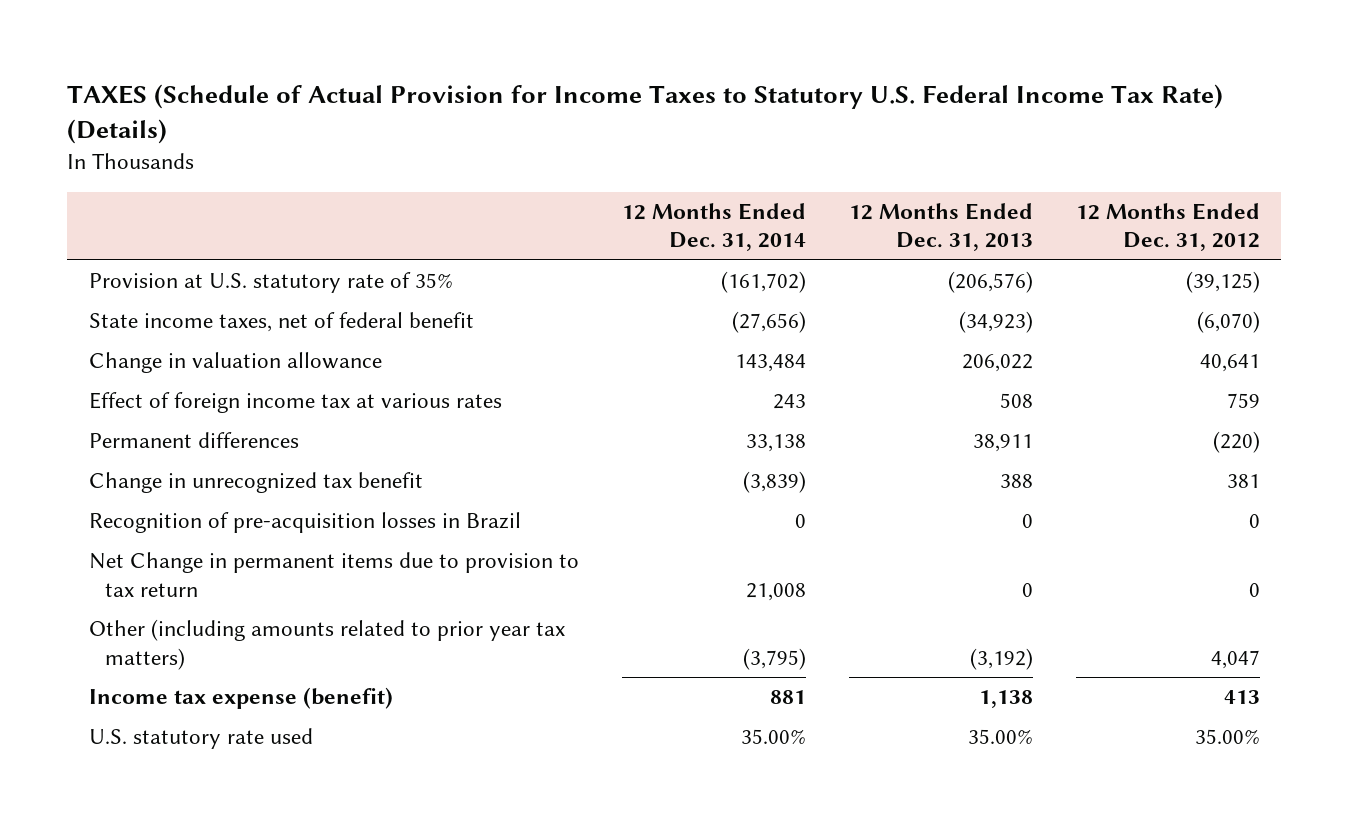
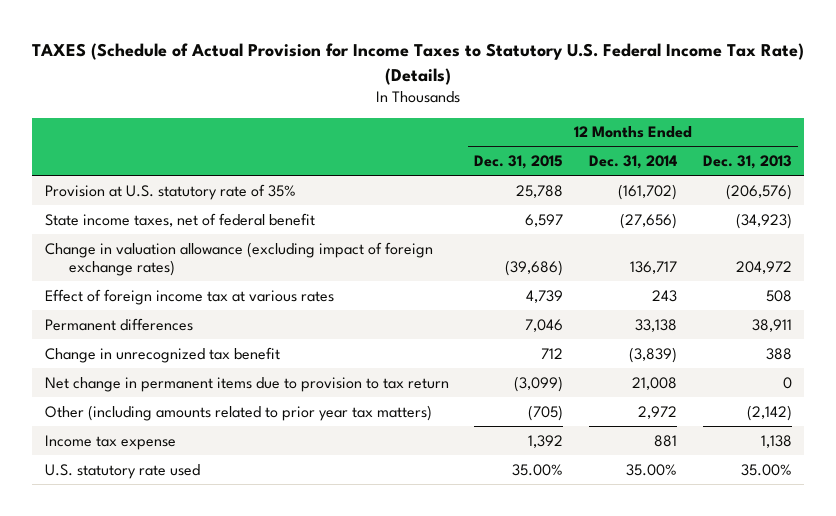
[1075,202,1260,252] 12 Months Ended Dec. 31, 2012 -> none
none -> [474,155,564,170] Dec. 31, 2015
[88,352,382,374] Change in valuation allowance -> none
none -> [44,241,433,277] Change in valuation allowance (excluding impact of foreign exchange rates)
[88,512,521,534] Recognition of pre-acquisition losses in Brazil -> none
[88,552,579,597] Net Change in permanent items due to provision to tax return -> [44,376,449,392] Net change in permanent items due to provision to tax return
[742,647,806,670] (3,795) -> [637,405,677,419] 2,972
[969,647,1033,670] (3,192) -> [746,404,792,421] (2,142)
[88,687,393,710] Income tax expense (benefit) -> [44,434,176,450] Income tax expense

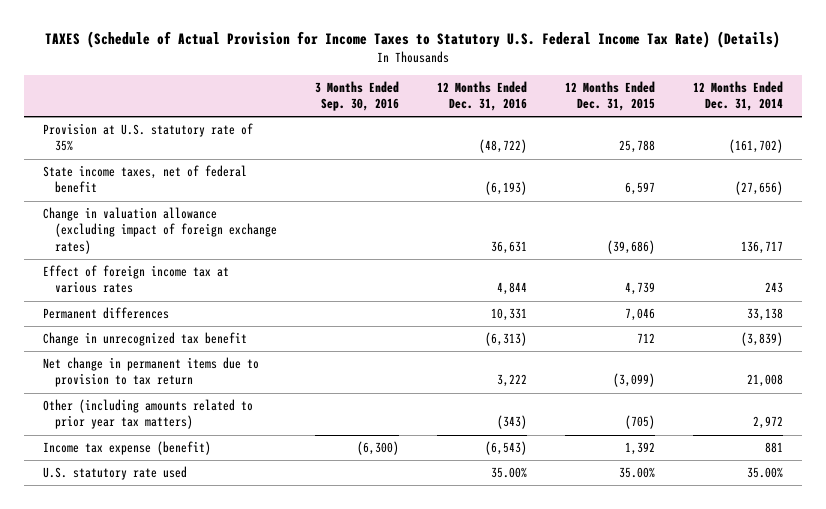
[702,155,792,170] Dec. 31, 2013 -> none
none -> [314,80,399,111] 3 Months Ended Sep. 30, 2016
none -> [436,80,527,111] 12 Months Ended Dec. 31, 2016
[44,434,176,450] Income tax expense -> [43,441,212,456] Income tax expense (benefit)

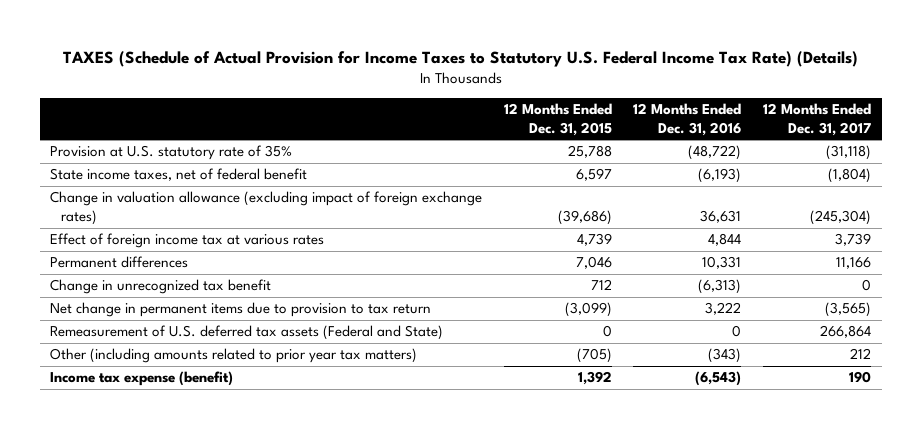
[314,80,399,111] 3 Months Ended Sep. 30, 2016 -> none
[692,80,783,111] 12 Months Ended Dec. 31, 2014 -> none
none -> [762,103,871,136] 12 Months Ended Dec. 31, 2017
none -> [50,325,444,341] Remeasurement of U.S. deferred tax assets (Federal and State)
[43,466,188,481] U.S. statutory rate used -> none

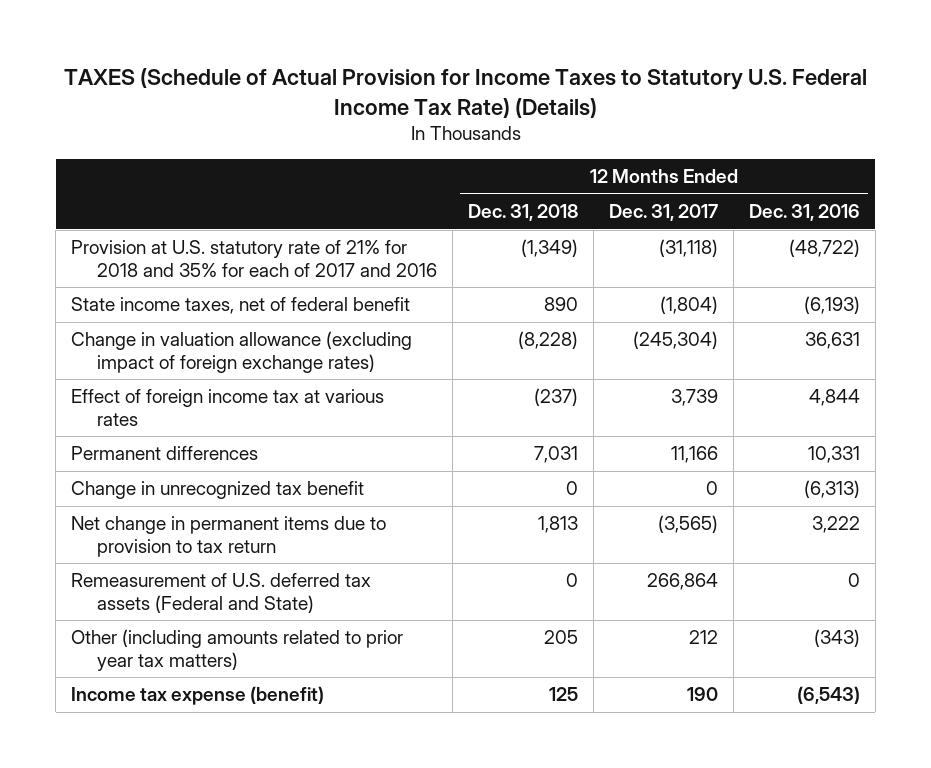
[503,103,612,136] 12 Months Ended Dec. 31, 2015 -> none
none -> [467,204,578,222] Dec. 31, 2018
[50,145,293,161] Provision at U.S. statutory rate of 35% -> [71,240,437,277] Provision at U.S. statutory rate of 21% for 2018 and 35% for each of 2017 and 2016

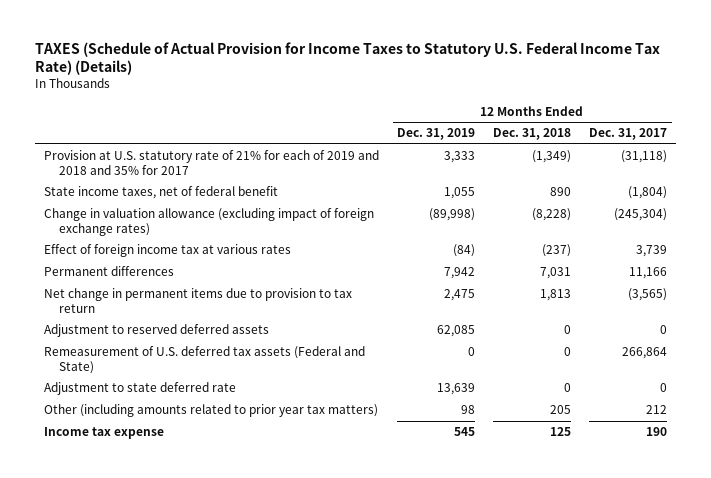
[748,204,860,222] Dec. 31, 2016 -> none
none -> [397,128,476,141] Dec. 31, 2019
[71,240,437,277] Provision at U.S. statutory rate of 21% for 2018 and 35% for each of 2017 and 2016 -> [44,150,380,175] Provision at U.S. statutory rate of 21% for each of 2019 and 2018 and 35% for 2017
[71,481,365,500] Change in unrecognized tax benefit -> none
none -> [44,324,270,338] Adjustment to reserved deferred assets
none -> [44,382,237,396] Adjustment to state deferred rate
[71,686,325,706] Income tax expense (benefit) -> [44,427,165,440] Income tax expense

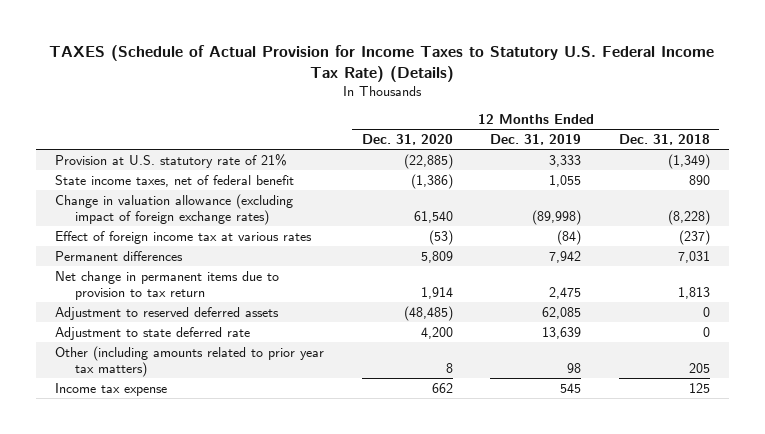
[589,128,668,141] Dec. 31, 2017 -> none
none -> [361,133,453,145] Dec. 31, 2020
[44,150,380,175] Provision at U.S. statutory rate of 21% for each of 2019 and 2018 and 35% for 2017 -> [55,153,288,168] Provision at U.S. statutory rate of 21%
[44,346,366,374] Remeasurement of U.S. deferred tax assets (Federal and State) -> none

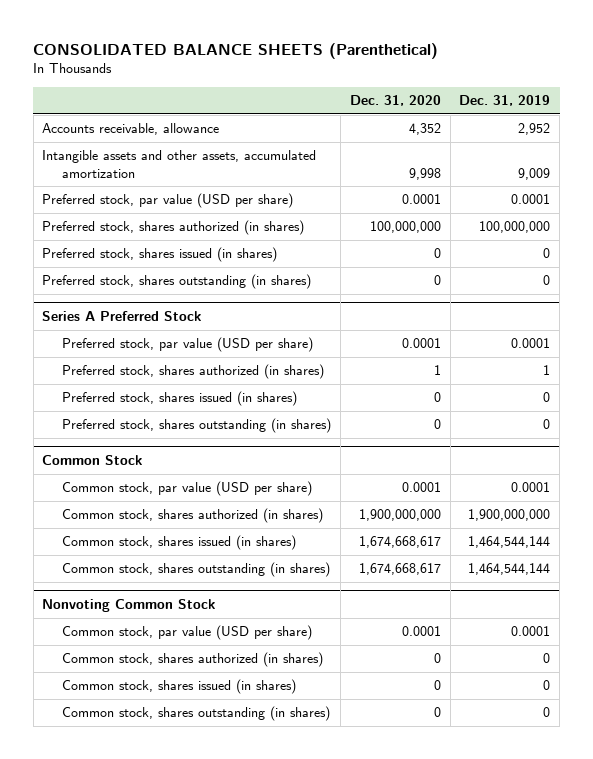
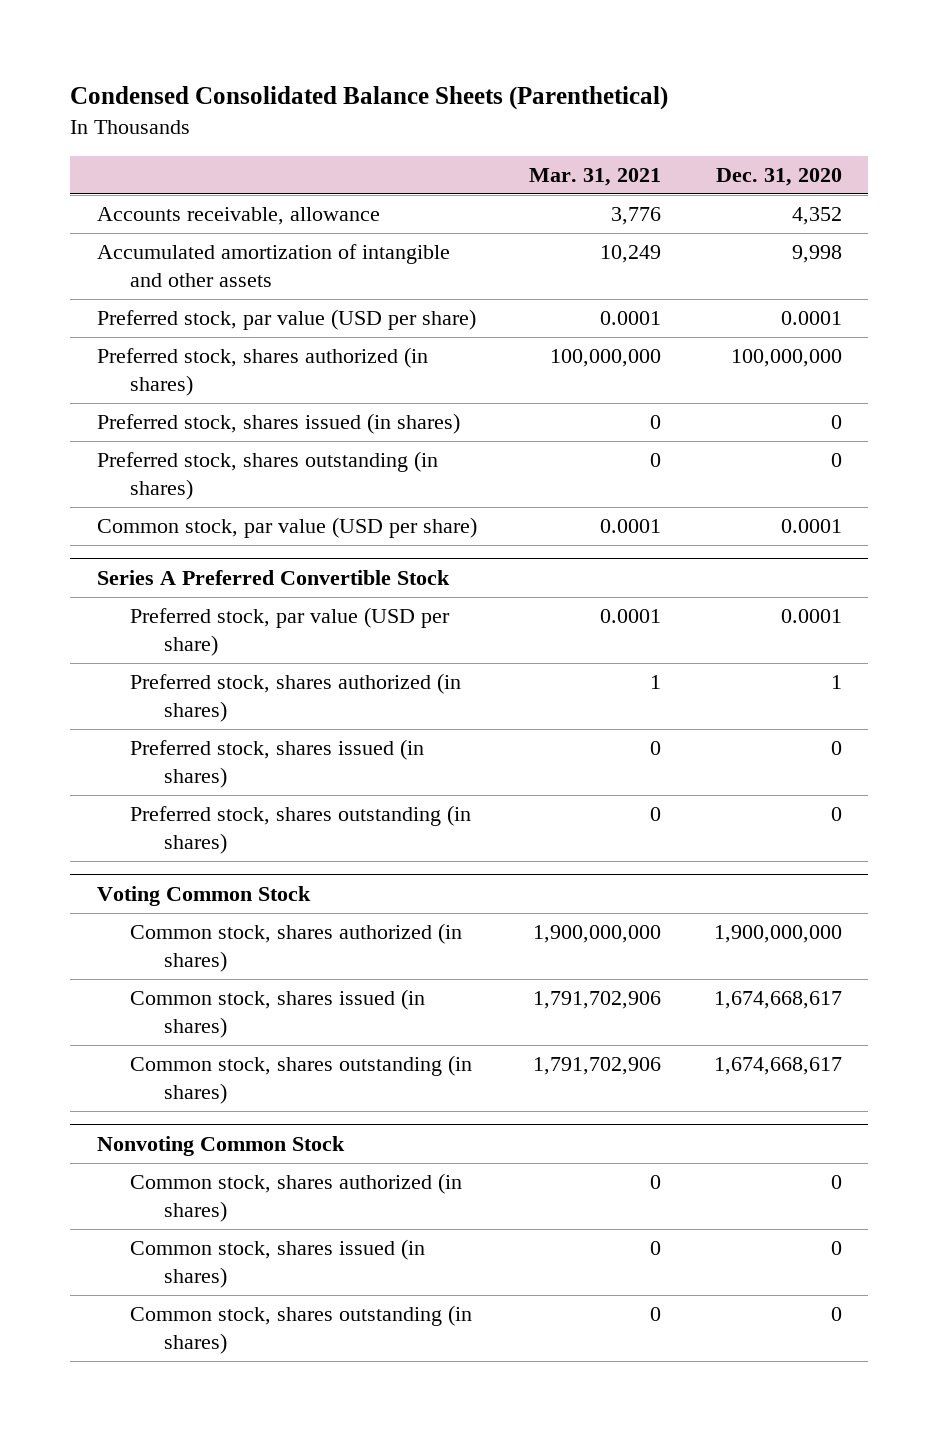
[33,42,439,59] CONSOLIDATED BALANCE SHEETS (Parenthetical) -> [70,86,669,111] Condensed Consolidated Balance Sheets (Parenthetical)
[459,95,551,107] Dec. 31, 2019 -> none
none -> [529,167,662,186] Mar. 31, 2021
[42,150,317,178] Intangible assets and other assets, accumulated amortization -> [96,243,450,287] Accumulated amortization of intangible and other assets
none -> [96,516,477,538] Common stock, par value (USD per share)
[42,311,202,322] Series A Preferred Stock -> [96,569,450,585] Series A Preferred Convertible Stock
[62,481,313,497] Common stock, par value (USD per share) -> none
[42,455,143,466] Common Stock -> [96,885,311,906] Voting Common Stock
[62,625,313,641] Common stock, par value (USD per share) -> none

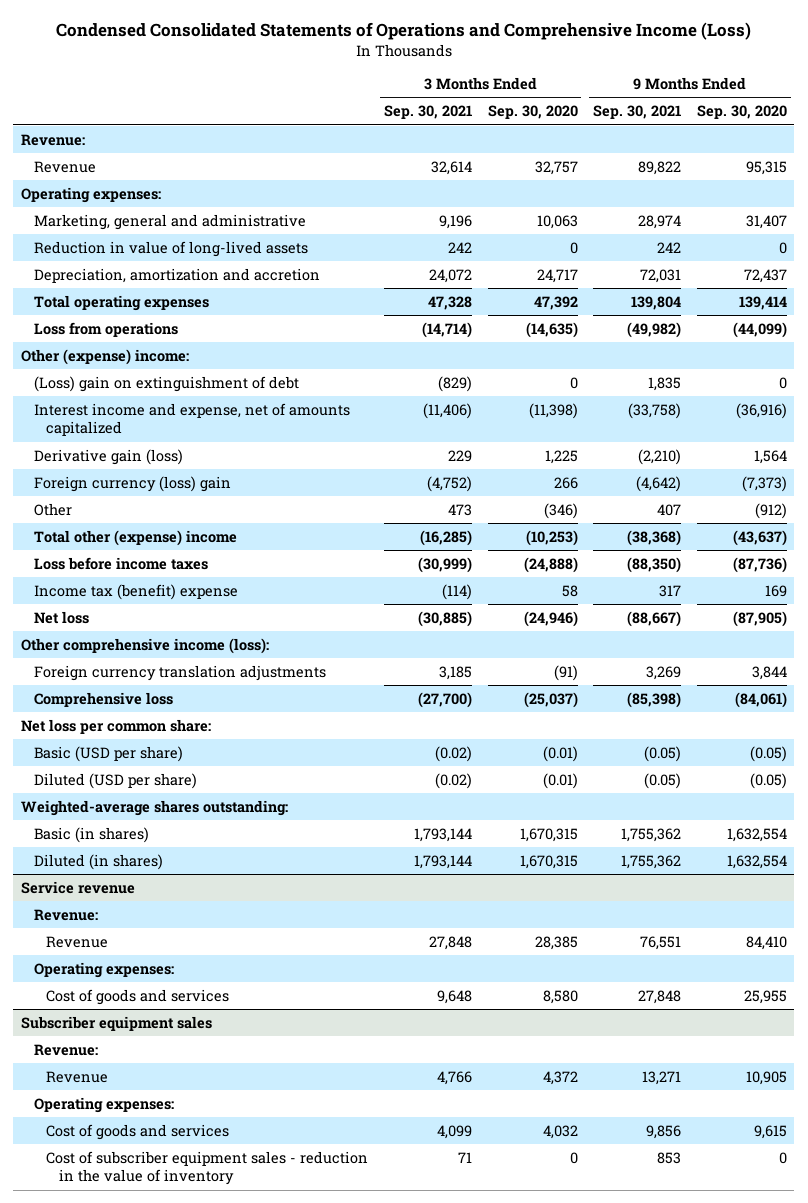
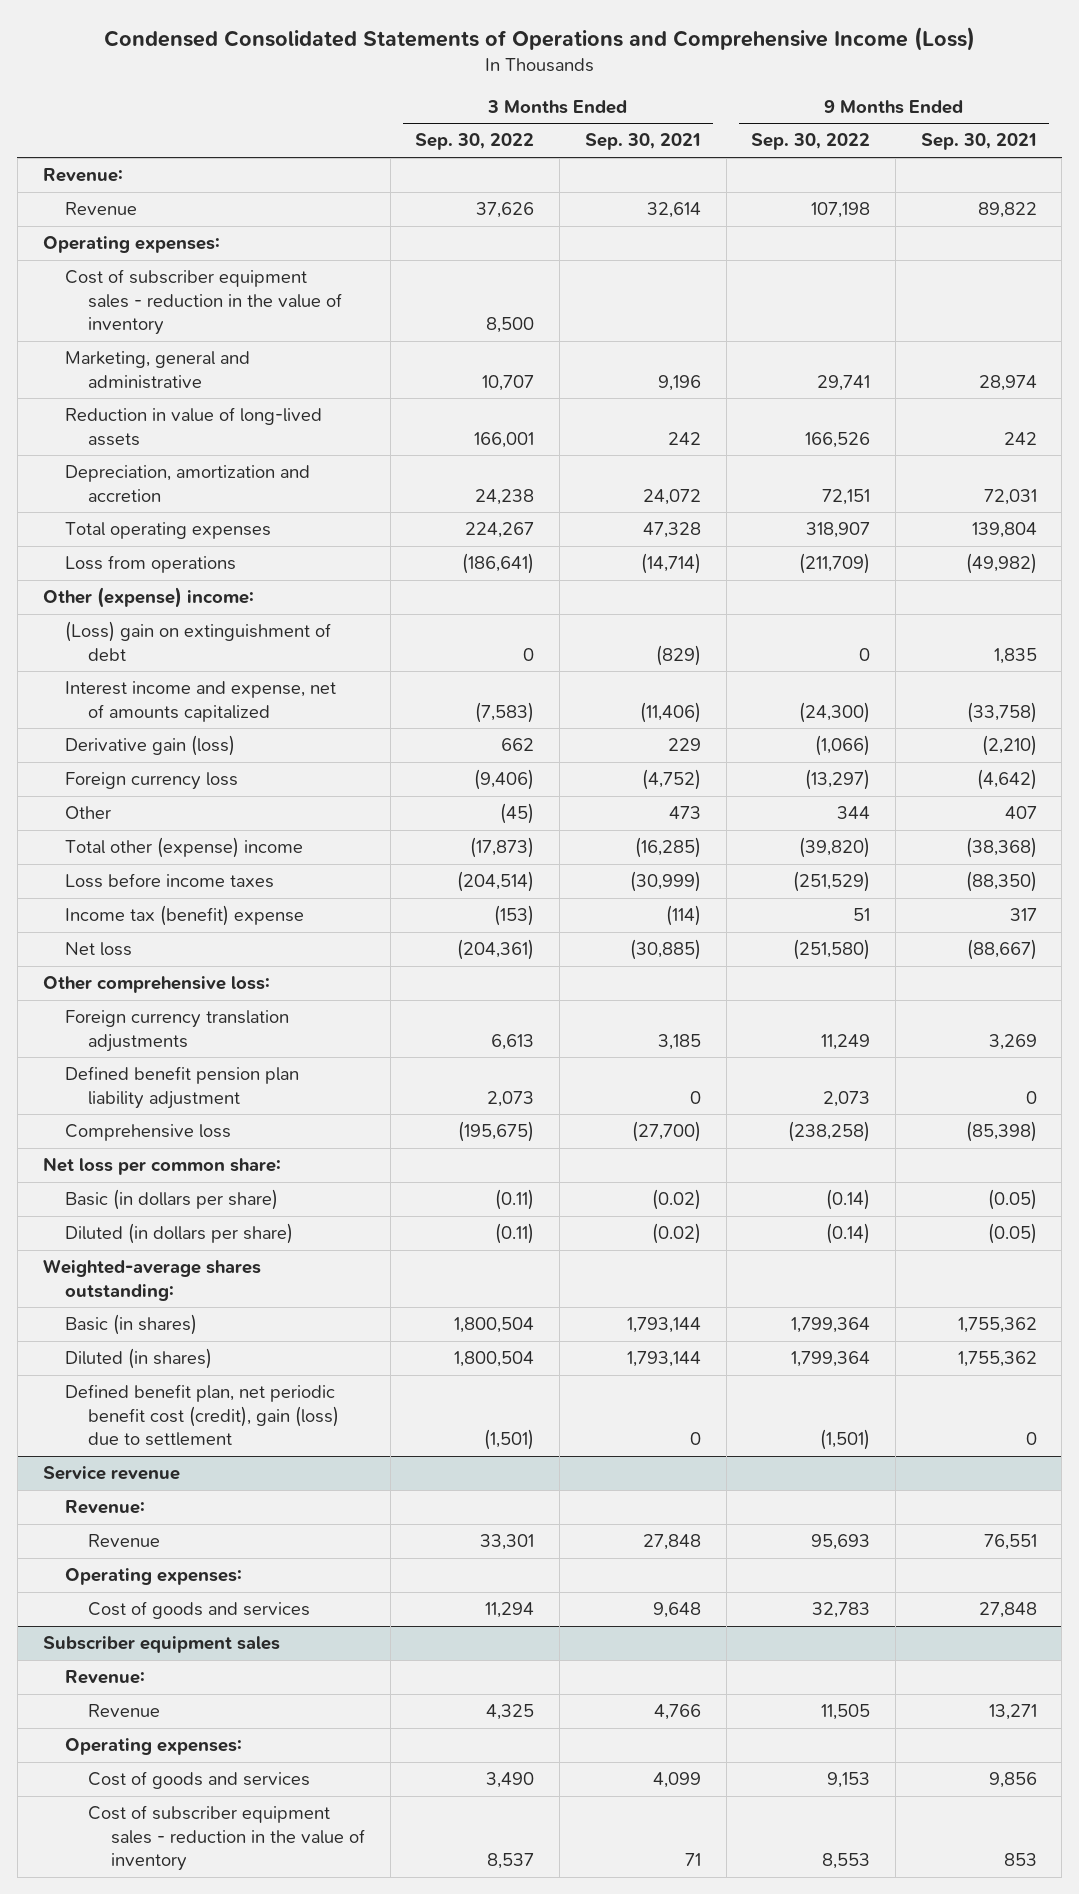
[487,105,578,120] Sep. 30, 2020 -> none
[696,105,787,120] Sep. 30, 2020 -> none
none -> [415,133,535,151] Sep. 30, 2022
none -> [751,133,871,151] Sep. 30, 2022
none -> [65,269,343,336] Cost of subscriber equipment sales - reduction in the value of inventory
[33,475,231,492] Foreign currency (loss) gain -> [65,772,239,791] Foreign currency loss
[21,637,270,654] Other comprehensive income (loss): -> [42,976,270,994] Other comprehensive loss:
none -> [65,1066,300,1109] Defined benefit pension plan liability adjustment
[33,745,183,762] Basic (USD per share) -> [65,1189,279,1211] Basic (in dollars per share)
[33,772,197,789] Diluted (USD per share) -> [65,1223,294,1245] Diluted (in dollars per share)
none -> [65,1384,340,1447] Defined benefit plan, net periodic benefit cost (credit), gain (loss) due to settlement

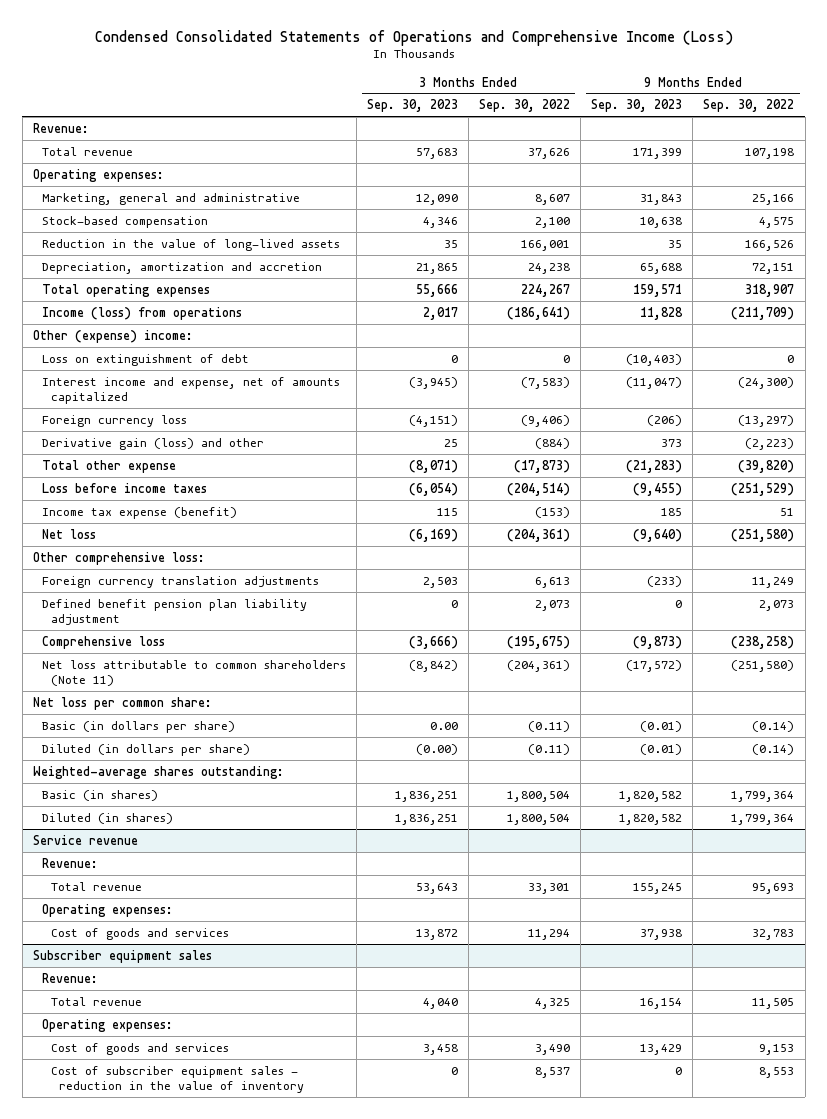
[584,133,701,151] Sep. 30, 2021 -> none
[920,133,1037,151] Sep. 30, 2021 -> none
none -> [366,99,458,113] Sep. 30, 2023
none -> [591,99,683,113] Sep. 30, 2023
[65,202,138,216] Revenue -> [41,146,133,156] Total revenue
[65,269,343,336] Cost of subscriber equipment sales - reduction in the value of inventory -> none
[482,374,535,391] 10,707 -> [535,193,571,205] 8,607
[817,374,871,391] 29,741 -> [752,193,795,205] 25,166
none -> [41,215,208,228] Stock-based compensation
[65,407,323,446] Reduction in value of long-lived assets -> [41,238,340,251] Reduction in the value of long-lived assets
[65,555,237,574] Loss from operations -> [41,306,242,320] Income (loss) from operations
[65,621,332,661] (Loss) gain on extinguishment of debt -> [41,353,249,366] Loss on extinguishment of debt
[65,735,236,757] Derivative gain (loss) -> none
[65,806,112,820] Other -> [41,437,264,450] Derivative gain (loss) and other
[500,803,535,825] (45) -> [535,437,571,449] (884)
[837,806,871,820] 344 -> [745,437,795,450] (2,223)
[65,837,304,859] Total other (expense) income -> [41,459,176,473] Total other expense
[65,905,305,927] Income tax (benefit) expense -> [41,506,237,519] Income tax expense (benefit)
none -> [41,659,346,686] Net loss attributable to common shareholders (Note 11)
[65,1384,340,1447] Defined benefit plan, net periodic benefit cost (credit), gain (loss) due to settlement -> none
[88,1534,161,1548] Revenue -> [50,881,142,891] Total revenue
[88,1704,161,1718] Revenue -> [50,996,142,1006] Total revenue

